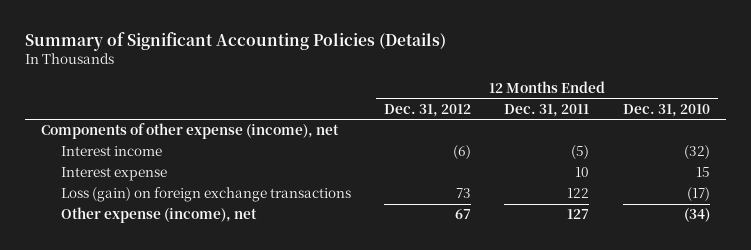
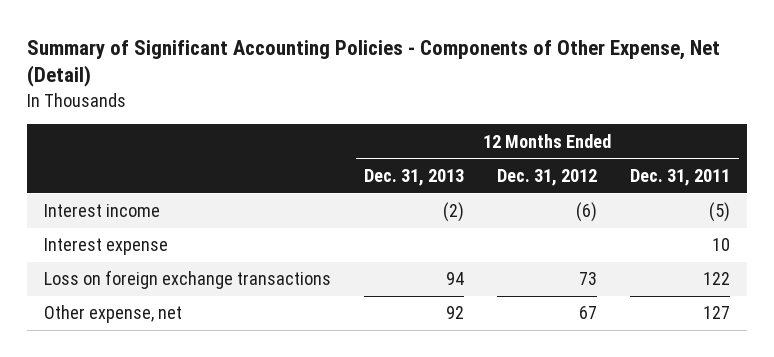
[24,31,446,51] Summary of Significant Accounting Policies (Details) -> [26,39,720,88] Summary of Significant Accounting Policies - Components of Other Expense, Net (Detail)
[622,103,710,117] Dec. 31, 2010 -> none
none -> [363,169,464,187] Dec. 31, 2013
[41,123,340,140] Components of other expense (income), net -> none
[60,187,351,203] Loss (gain) on foreign exchange transactions -> [43,270,331,290] Loss on foreign exchange transactions
[60,207,257,224] Other expense (income), net -> [43,305,182,324] Other expense, net

